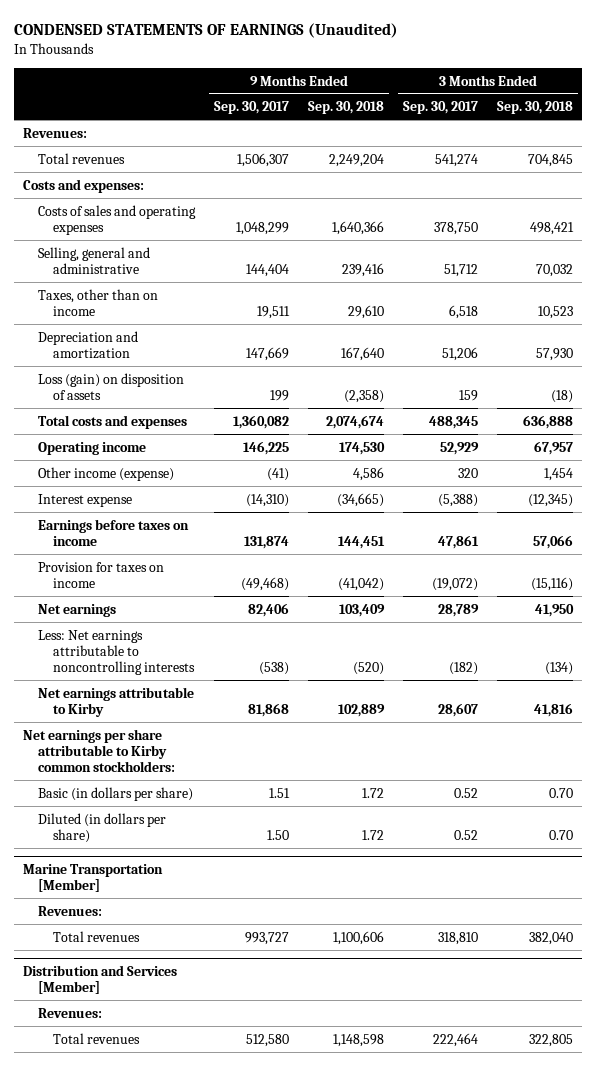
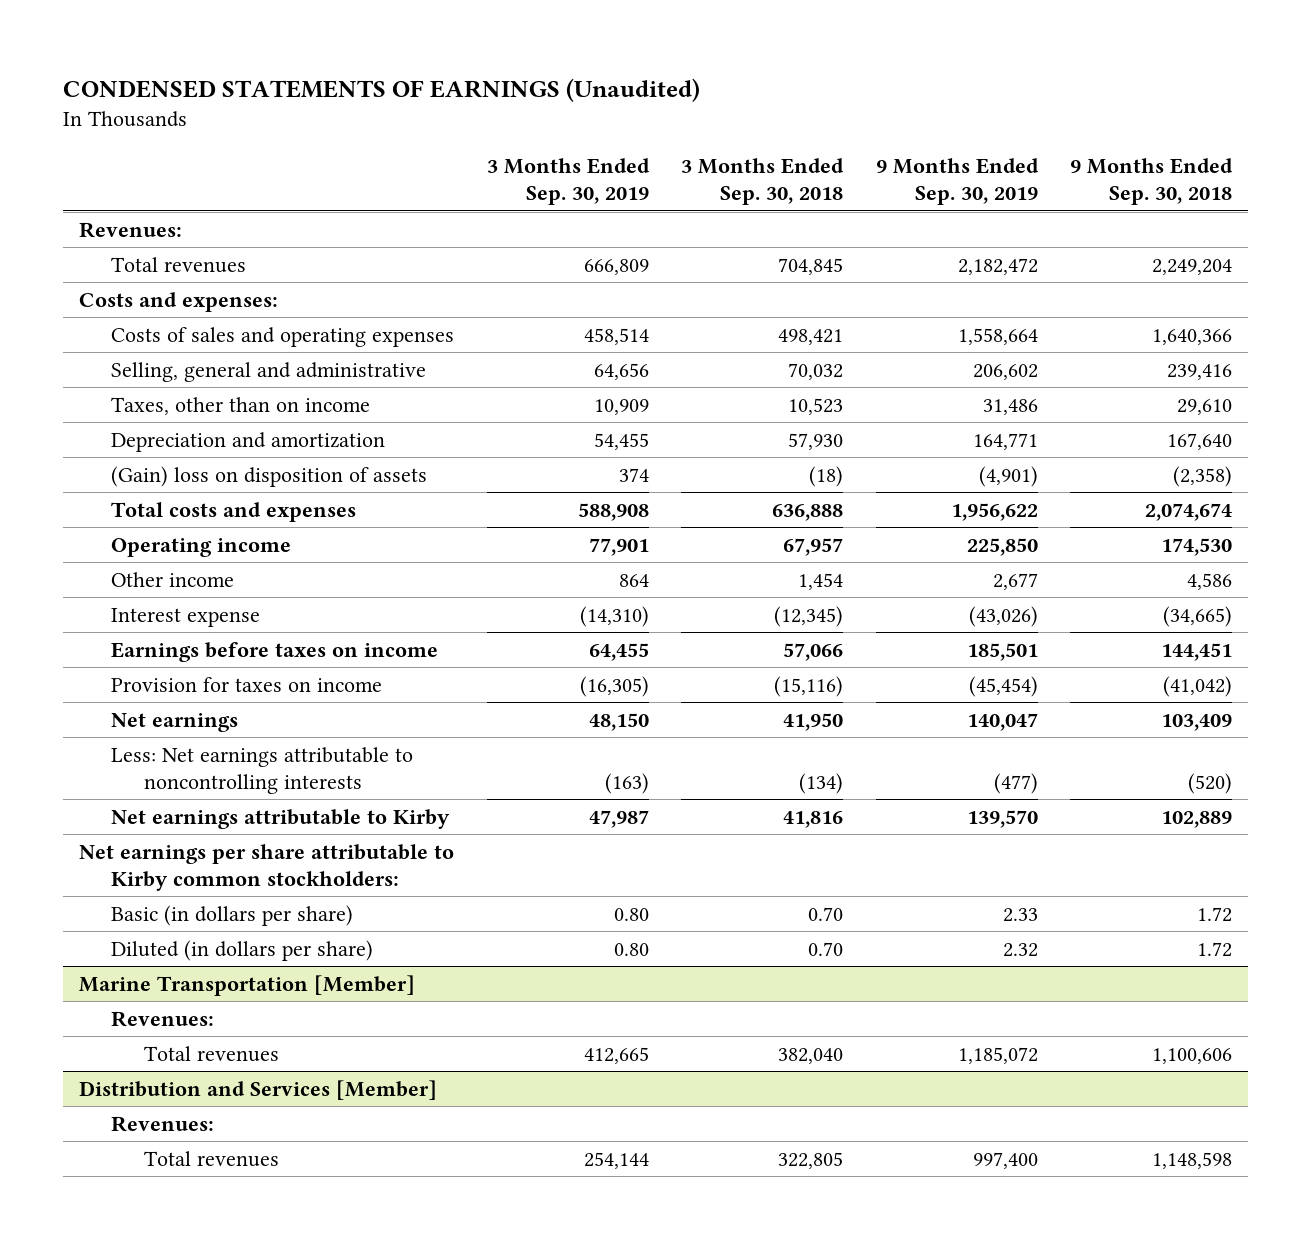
[213,101,289,115] Sep. 30, 2017 -> none
[402,101,478,115] Sep. 30, 2017 -> none
none -> [486,157,650,206] 3 Months Ended Sep. 30, 2019
none -> [875,157,1039,206] 9 Months Ended Sep. 30, 2019
[37,372,184,400] Loss (gain) on disposition of assets -> [111,465,428,487] (Gain) loss on disposition of assets
[37,466,174,481] Other income (expense) -> [111,571,235,587] Other income

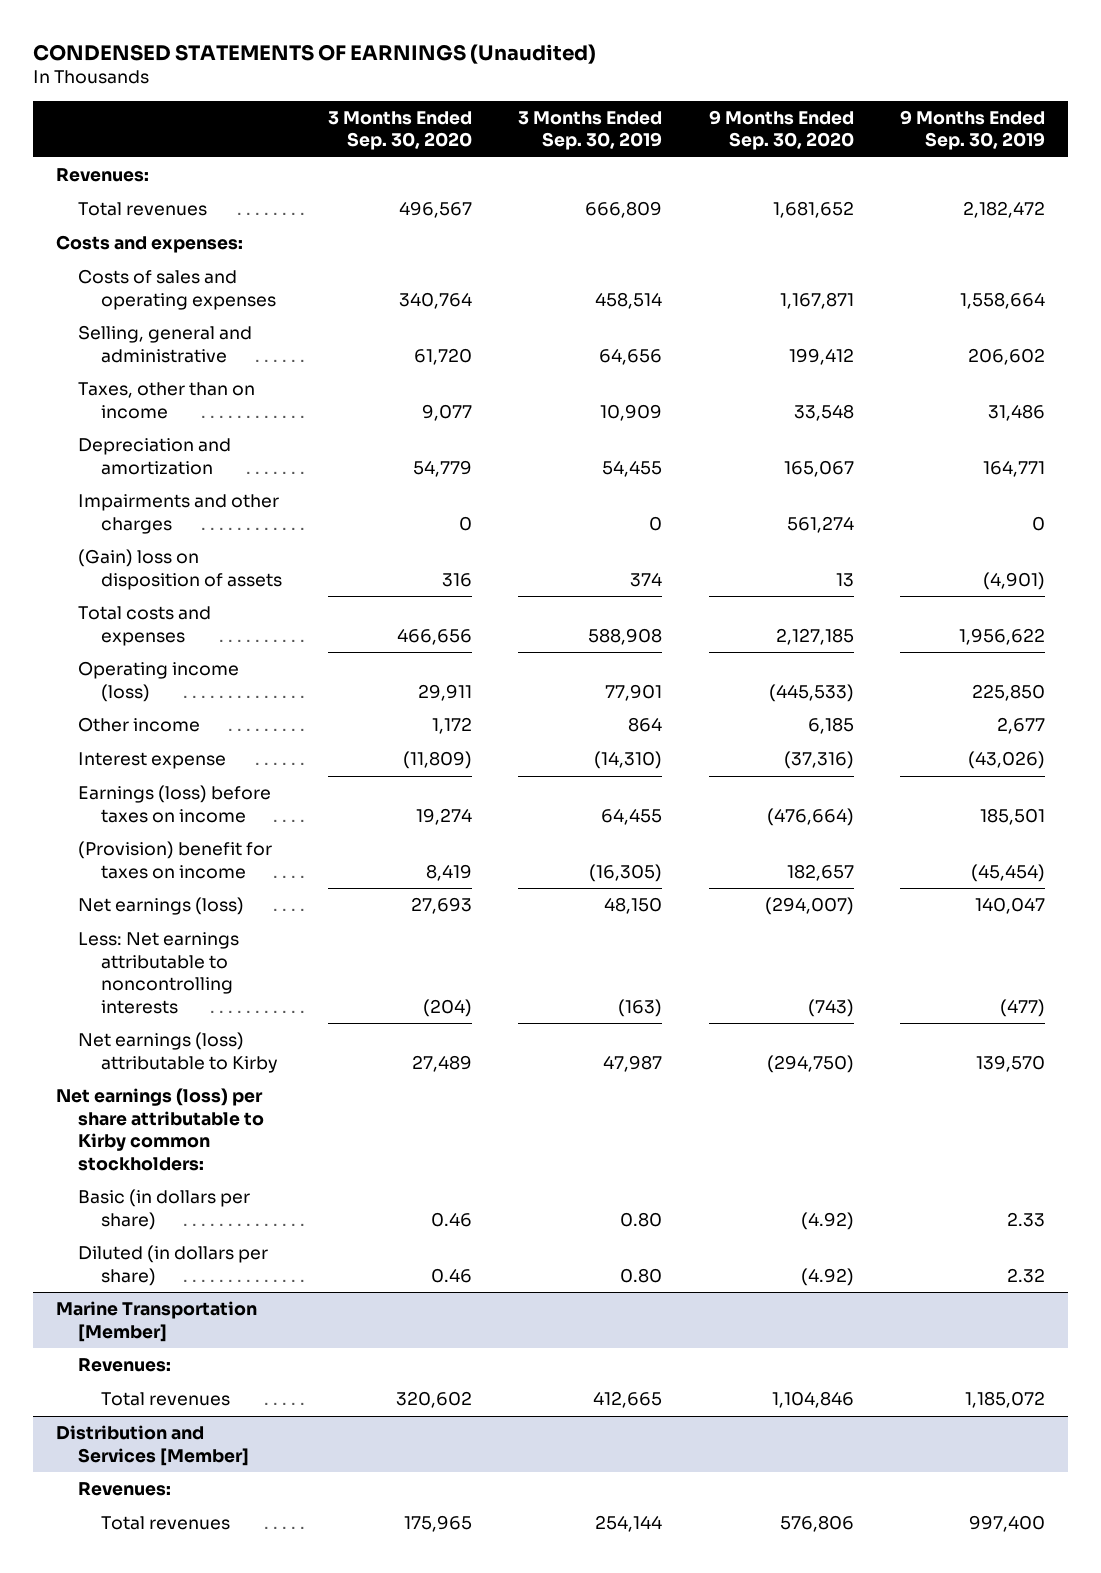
[681,157,845,206] 3 Months Ended Sep. 30, 2018 -> none
[1070,157,1234,206] 9 Months Ended Sep. 30, 2018 -> none
none -> [328,110,473,151] 3 Months Ended Sep. 30, 2020
none -> [708,109,854,151] 9 Months Ended Sep. 30, 2020
none -> [78,494,280,534] Impairments and other charges
[111,537,292,557] Operating income -> [78,661,240,702] Operating income (loss)
[111,641,439,662] Earnings before taxes on income -> [78,785,272,823] Earnings (loss) before taxes on income
[111,676,383,692] Provision for taxes on income -> [78,841,273,879] (Provision) benefit for taxes on income
[111,712,239,732] Net earnings -> [78,897,245,916] Net earnings (loss)
[111,808,451,829] Net earnings attributable to Kirby -> [78,1032,278,1073] Net earnings (loss) attributable to Kirby
[79,843,455,891] Net earnings per share attributable to Kirby common stockholders: -> [56,1088,265,1171] Net earnings (loss) per share attributable to Kirby common stockholders:

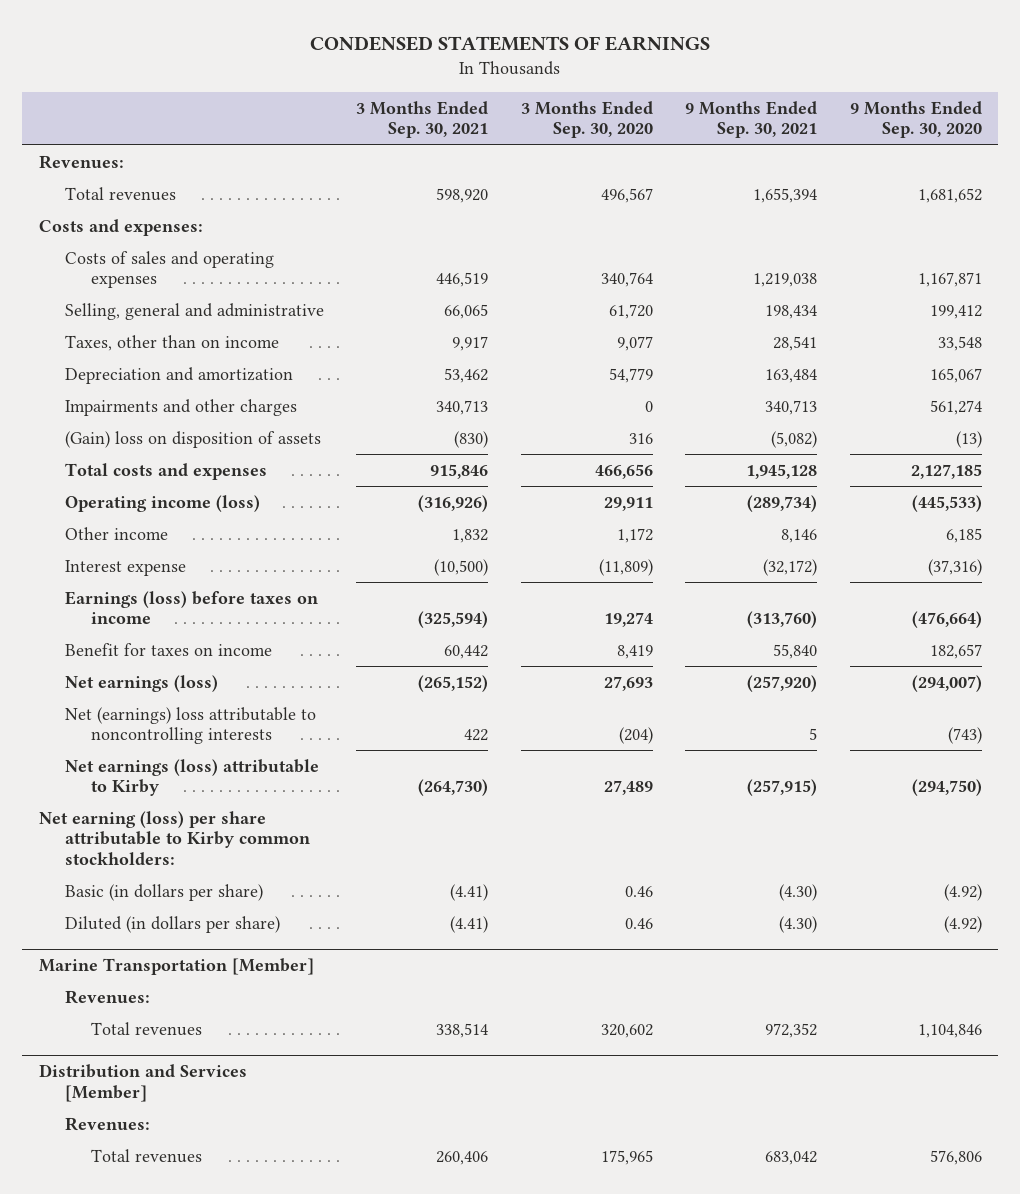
[32,43,596,64] CONDENSED STATEMENTS OF EARNINGS (Unaudited) -> [310,36,711,52] CONDENSED STATEMENTS OF EARNINGS
[518,110,663,151] 3 Months Ended Sep. 30, 2019 -> none
[900,109,1046,151] 9 Months Ended Sep. 30, 2019 -> none
none -> [356,100,489,139] 3 Months Ended Sep. 30, 2021
none -> [685,100,818,139] 9 Months Ended Sep. 30, 2021
[835,572,854,587] 13 -> [955,430,982,448] (13)
[78,841,273,879] (Provision) benefit for taxes on income -> [64,642,272,656] Benefit for taxes on income
[78,932,240,1014] Less: Net earnings attributable to noncontrolling interests -> [64,706,316,745] Net (earnings) loss attributable to noncontrolling interests
[56,1088,265,1171] Net earnings (loss) per share attributable to Kirby common stockholders: -> [38,810,310,865] Net earning (loss) per share attributable to Kirby common stockholders:

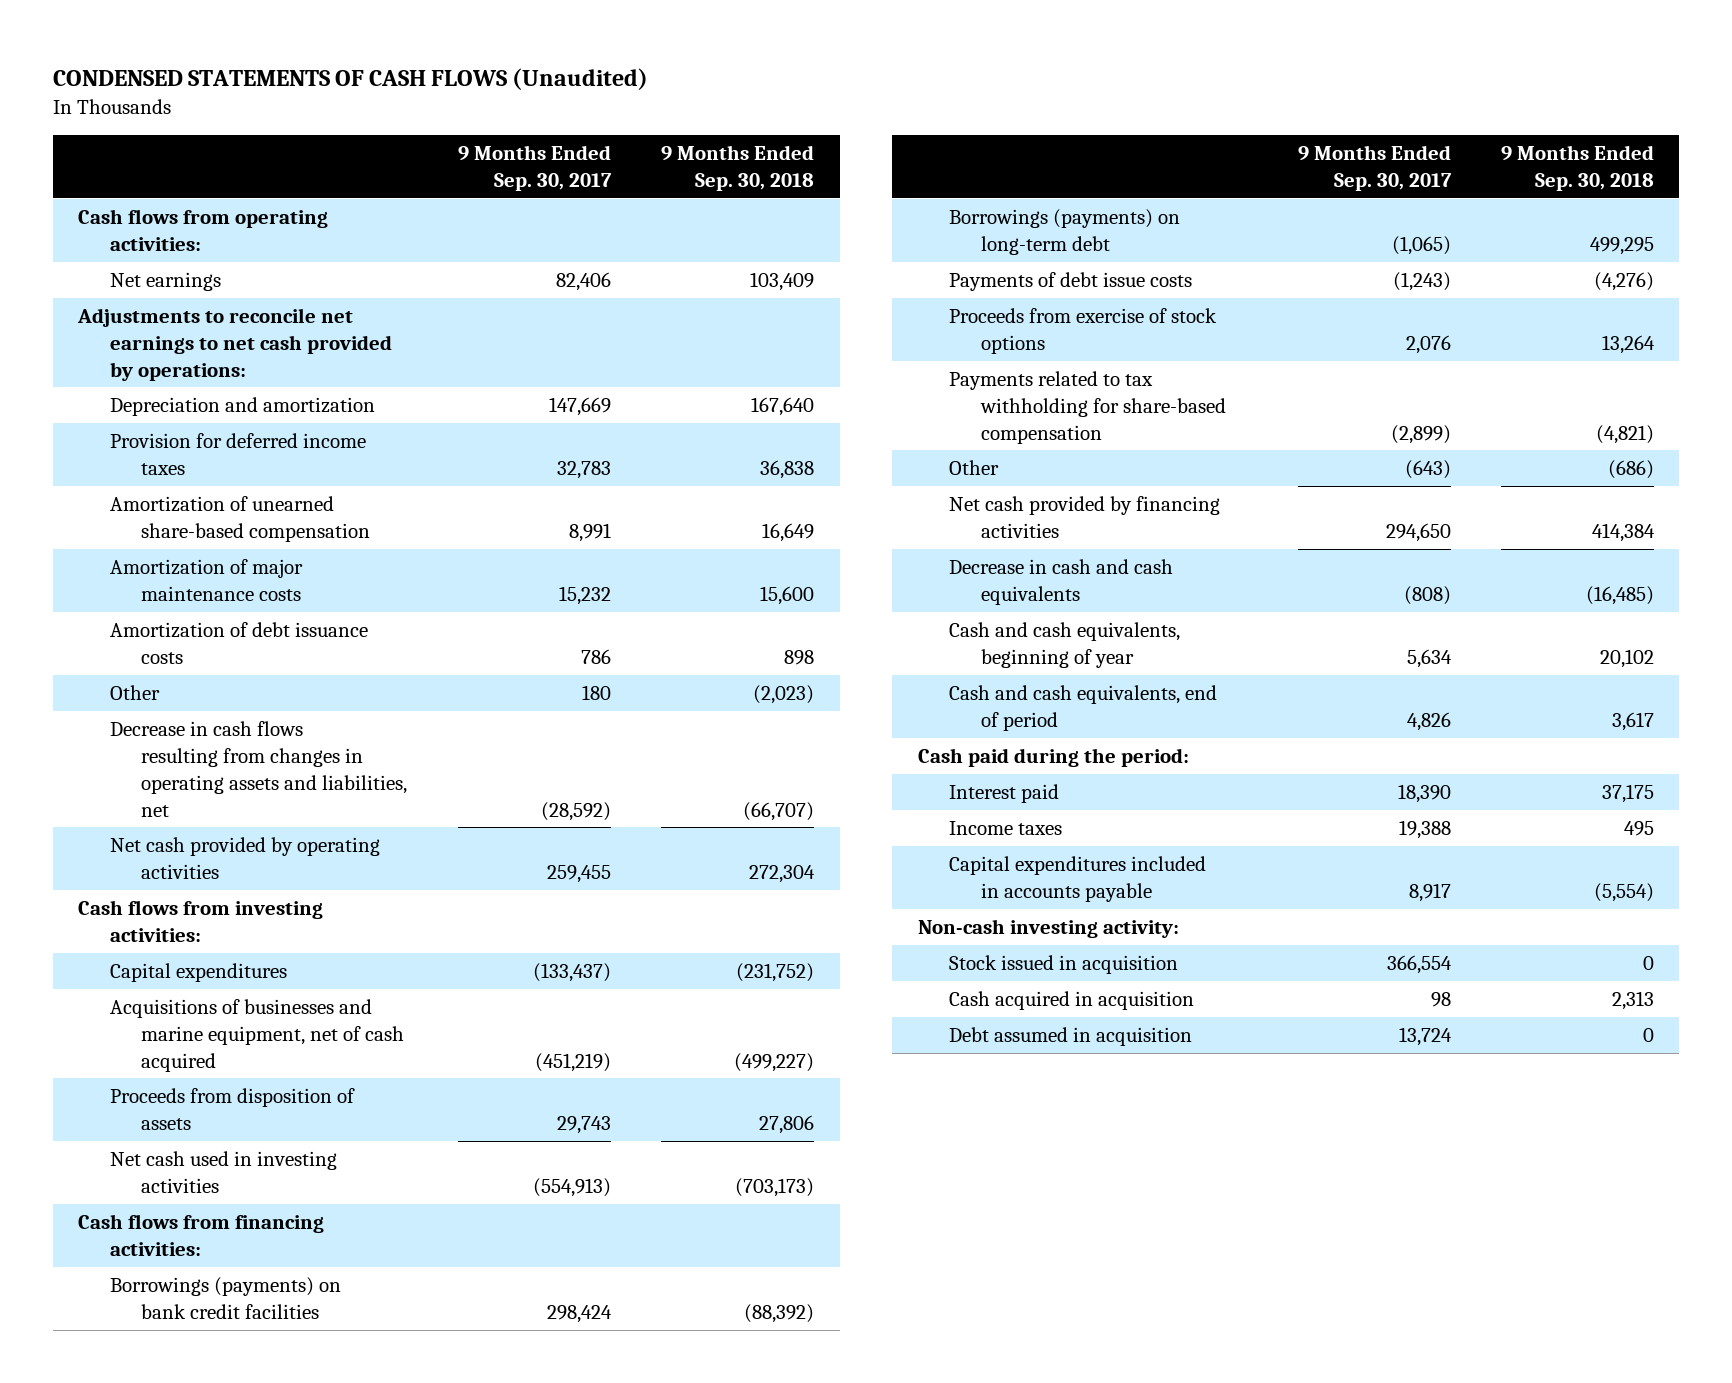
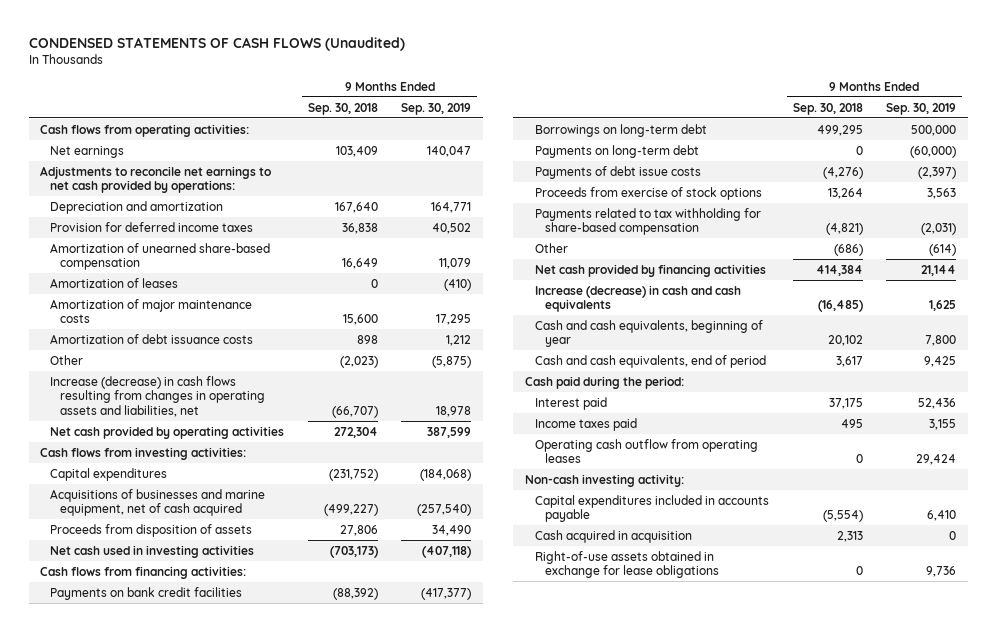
[457,145,612,191] 9 Months Ended Sep. 30, 2017 -> none
none -> [401,102,472,115] Sep. 30, 2019
none -> [50,277,179,288] Amortization of leases
[109,720,408,817] Decrease in cash flows resulting from changes in operating assets and liabilities, net -> [50,375,266,418] Increase (decrease) in cash flows resulting from changes in operating assets and liabilities, net
[109,1276,341,1319] Borrowings (payments) on bank credit facilities -> [50,586,243,600] Payments on bank credit facilities
[949,208,1181,255] Borrowings (payments) on long-term debt -> [535,123,708,137] Borrowings on long-term debt
none -> [535,144,700,158] Payments on long-term debt
[949,558,1174,605] Decrease in cash and cash equivalents -> [535,284,742,313] Increase (decrease) in cash and cash equivalents
[949,820,1063,835] Income taxes -> [535,417,638,431] Income taxes paid
none -> [535,438,759,464] Operating cash outflow from operating leases
[949,954,1179,974] Stock issued in acquisition -> none
[949,855,1207,902] Capital expenditures included in accounts payable -> [535,494,770,523] Capital expenditures included in accounts payable
[949,1026,1193,1046] Debt assumed in acquisition -> none
none -> [535,550,720,579] Right-of-use assets obtained in exchange for lease obligations

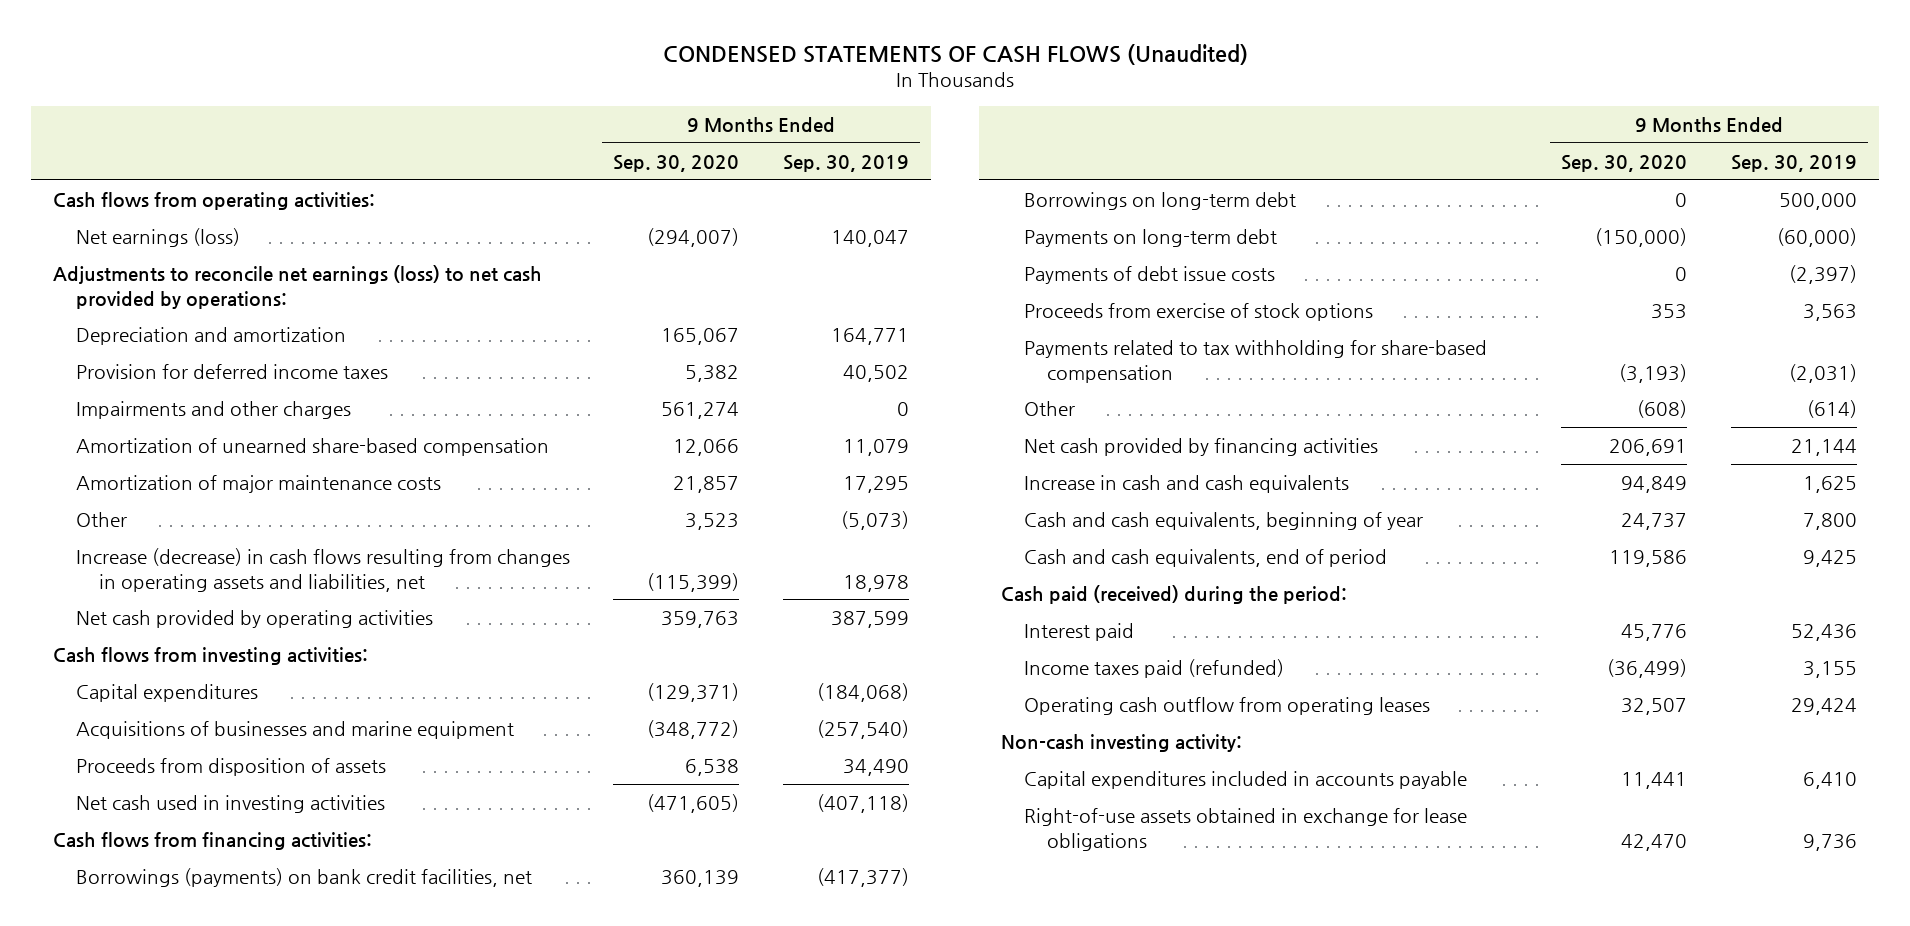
[307,102,378,115] Sep. 30, 2018 -> none
none -> [613,155,740,173] Sep. 30, 2020
[50,145,125,158] Net earnings -> [75,228,240,248] Net earnings (loss)
[40,165,272,194] Adjustments to reconcile net earnings to net cash provided by operations: -> [52,265,542,309] Adjustments to reconcile net earnings (loss) to net cash provided by operations:
none -> [75,401,351,420] Impairments and other charges
[50,277,179,288] Amortization of leases -> none
[50,333,254,344] Amortization of debt issuance costs -> none
[432,355,472,368] (5,875) -> [840,511,909,531] (5,073)
[50,488,266,517] Acquisitions of businesses and marine equipment, net of cash acquired -> [75,721,514,740] Acquisitions of businesses and marine equipment
[50,586,243,600] Payments on bank credit facilities -> [75,868,532,888] Borrowings (payments) on bank credit facilities, net
[535,284,742,313] Increase (decrease) in cash and cash equivalents -> [1023,475,1349,494] Increase in cash and cash equivalents
[525,375,685,389] Cash paid during the period: -> [1000,585,1347,605] Cash paid (received) during the period:
[535,417,638,431] Income taxes paid -> [1023,659,1284,679] Income taxes paid (refunded)
[535,529,693,543] Cash acquired in acquisition -> none

